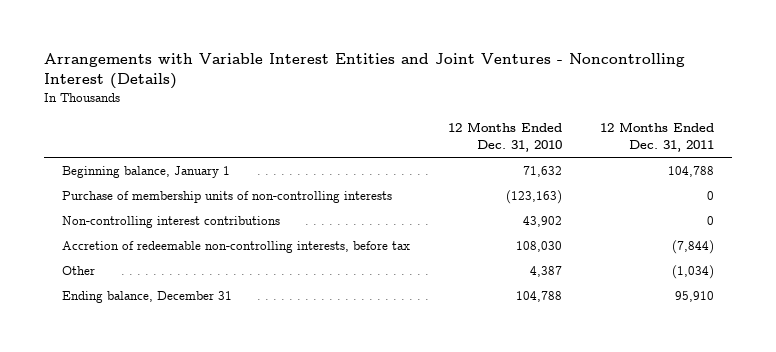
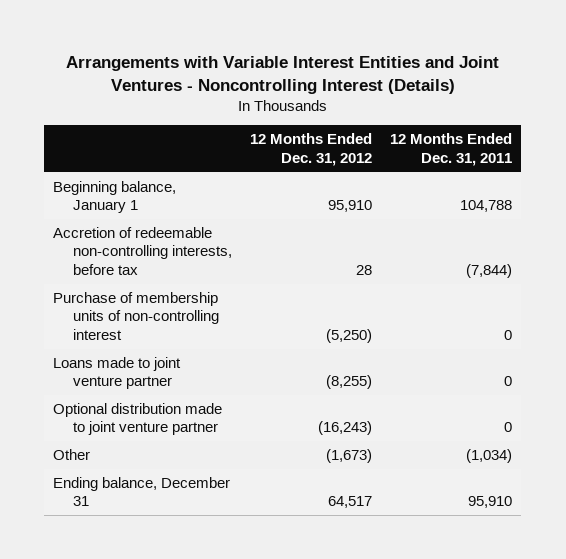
[447,122,562,153] 12 Months Ended Dec. 31, 2010 -> none
none -> [250,133,373,166] 12 Months Ended Dec. 31, 2012
[62,190,393,203] Purchase of membership units of non-controlling interests -> none
[62,215,281,228] Non-controlling interest contributions -> none
none -> [53,292,220,340] Purchase of membership units of non-controlling interest
none -> [53,357,182,390] Loans made to joint venture partner
none -> [53,403,223,436] Optional distribution made to joint venture partner

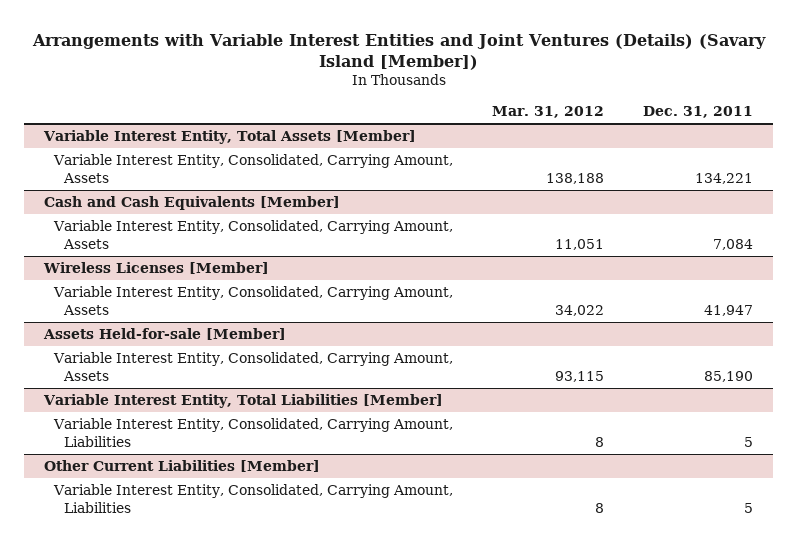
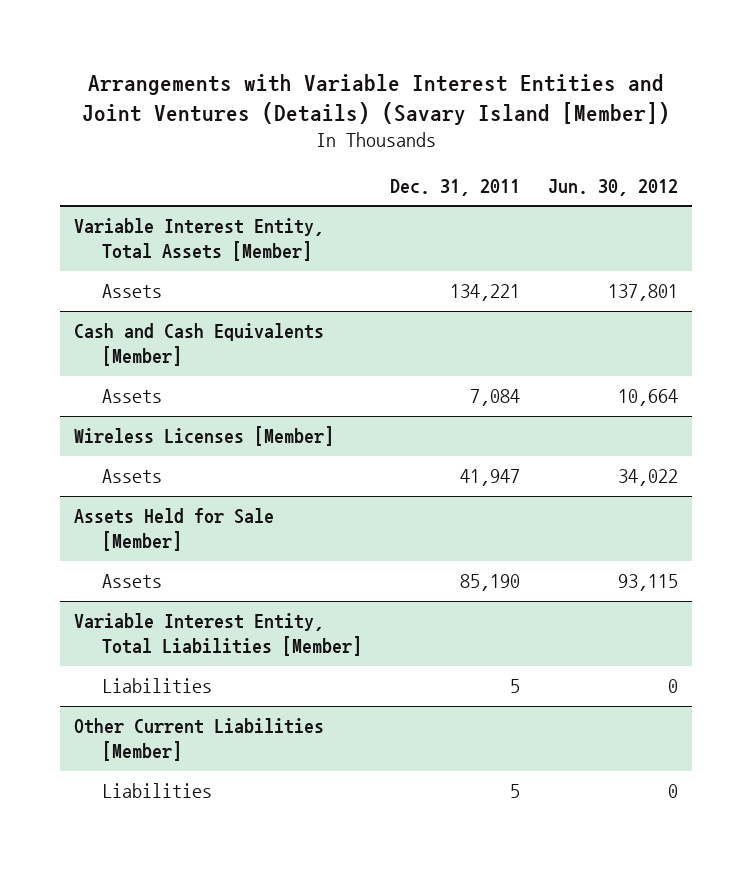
[492,106,605,119] Mar. 31, 2012 -> none
none -> [547,178,678,196] Jun. 30, 2012
[52,154,453,183] Variable Interest Entity, Consolidated, Carrying Amount, Assets -> [102,284,163,299] Assets
[52,220,453,249] Variable Interest Entity, Consolidated, Carrying Amount, Assets -> [102,389,163,404] Assets
[52,286,453,315] Variable Interest Entity, Consolidated, Carrying Amount, Assets -> [102,469,163,484] Assets
[42,328,286,341] Assets Held-for-sale [Member] -> [73,508,274,552] Assets Held for Sale [Member]
[52,352,453,381] Variable Interest Entity, Consolidated, Carrying Amount, Assets -> [102,574,163,589] Assets
[52,418,453,447] Variable Interest Entity, Consolidated, Carrying Amount, Liabilities -> [102,678,213,694] Liabilities
[52,484,453,513] Variable Interest Entity, Consolidated, Carrying Amount, Liabilities -> [102,783,213,799] Liabilities

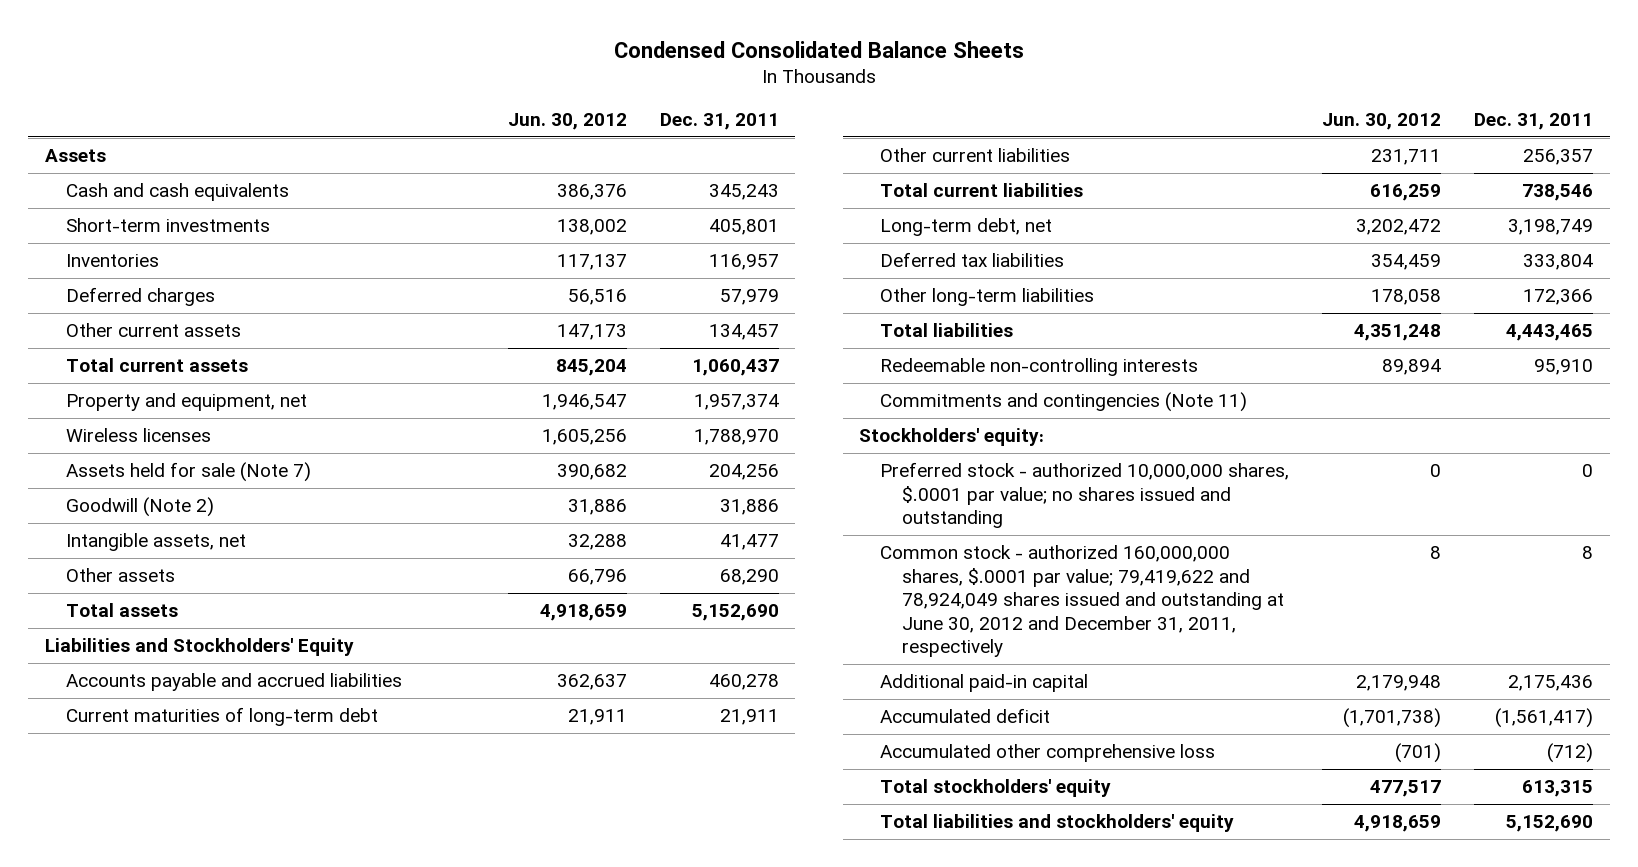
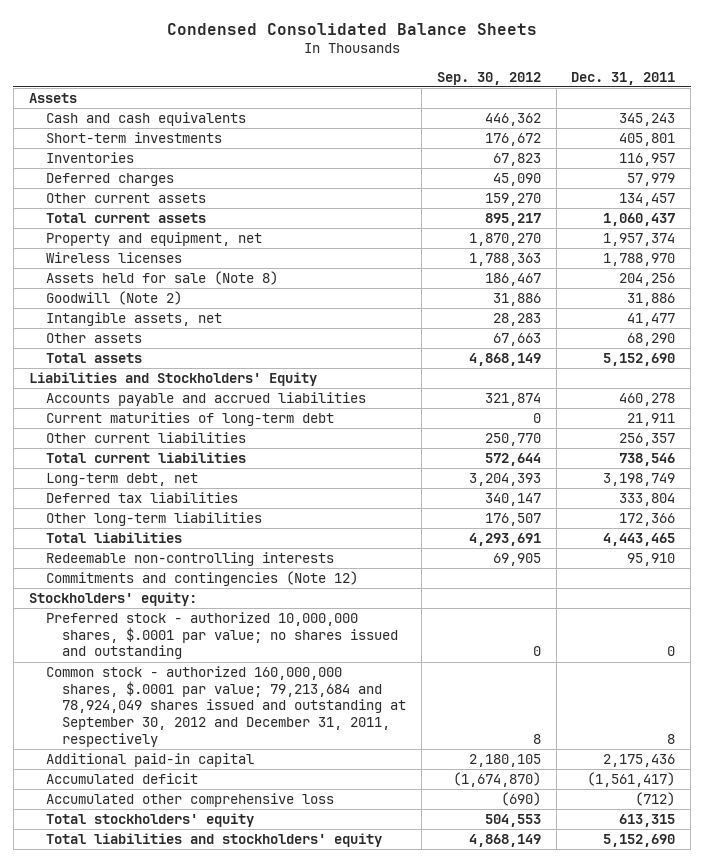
[507,113,627,131] Jun. 30, 2012 -> none
none -> [436,71,541,85] Sep. 30, 2012
[65,462,311,483] Assets held for sale (Note 7) -> [45,271,278,286] Assets held for sale (Note 8)
[880,392,1248,413] Commitments and contingencies (Note 11) -> [45,571,358,587] Commitments and contingencies (Note 12)
[880,545,1284,658] Common stock - authorized 160,000,000 shares, $.0001 par value; 79,419,622 and 78,924,049 shares issued and outstanding at June 30, 2012 and December 31, 2011, respectively -> [45,666,407,747] Common stock - authorized 160,000,000 shares, $.0001 par value; 79,213,684 and 78,924,049 shares issued and outstanding at September 30, 2012 and December 31, 2011, respectively

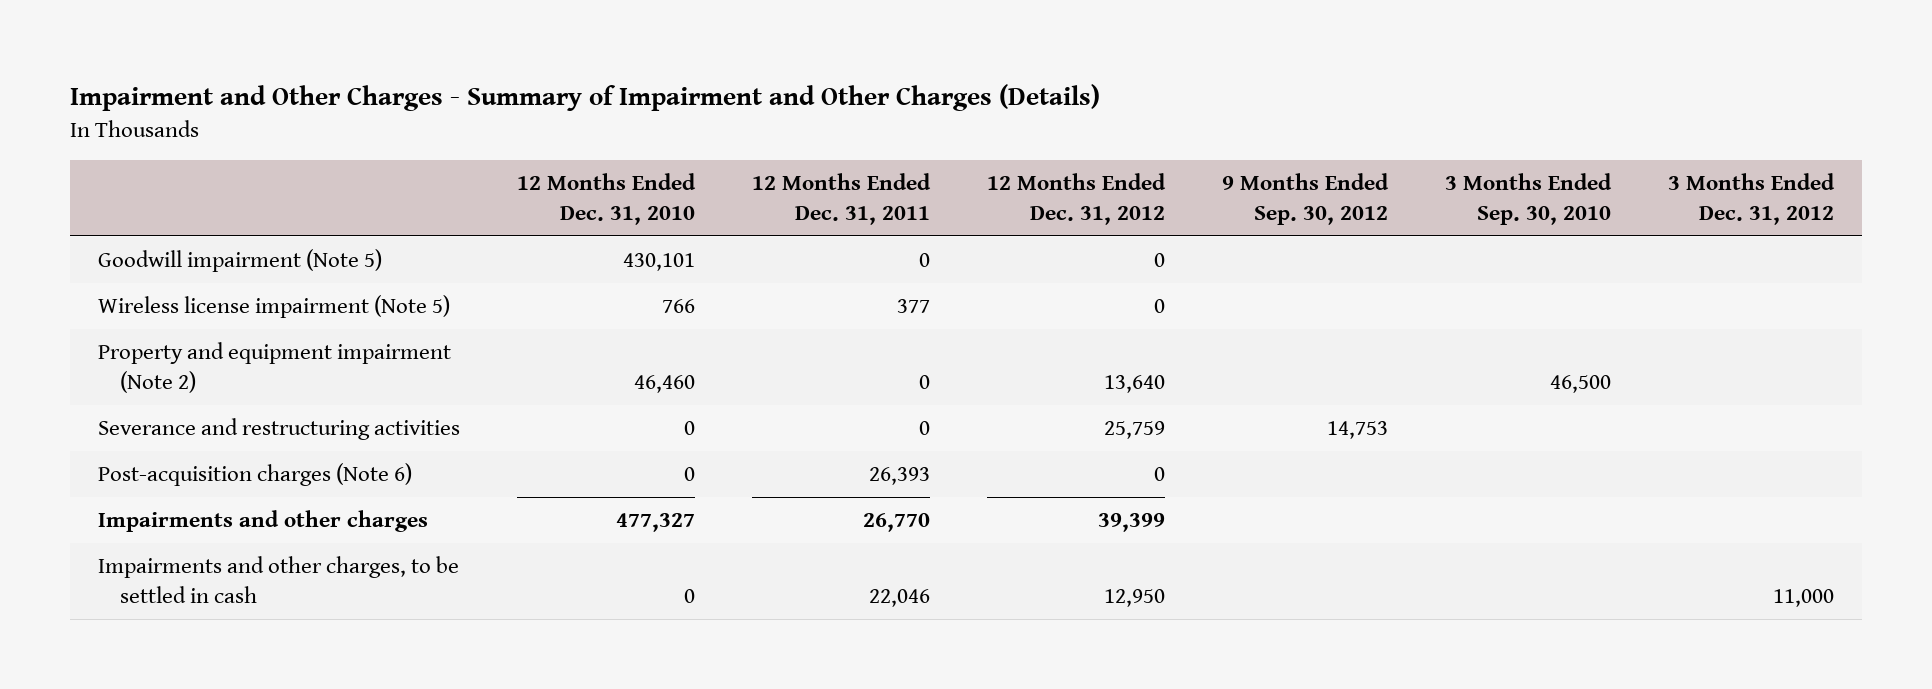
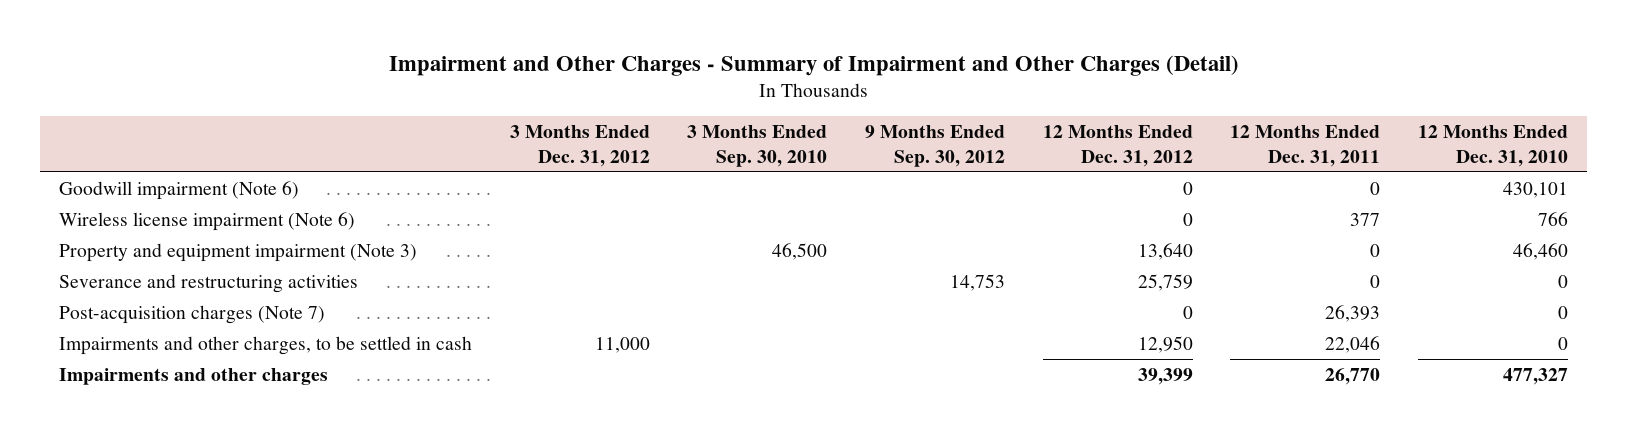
[69,84,1100,112] Impairment and Other Charges - Summary of Impairment and Other Charges (Details) -> [388,54,1239,76] Impairment and Other Charges - Summary of Impairment and Other Charges (Detail)
[98,249,383,273] Goodwill impairment (Note 5) -> [59,180,300,200] Goodwill impairment (Note 6)
[98,295,451,319] Wireless license impairment (Note 5) -> [59,211,356,231] Wireless license impairment (Note 6)
[98,342,452,393] Property and equipment impairment (Note 2) -> [59,242,418,262] Property and equipment impairment (Note 3)
[98,463,413,487] Post-acquisition charges (Note 6) -> [59,304,326,324] Post-acquisition charges (Note 7)
[98,510,429,533] Impairments and other charges -> [59,367,329,385] Impairments and other charges

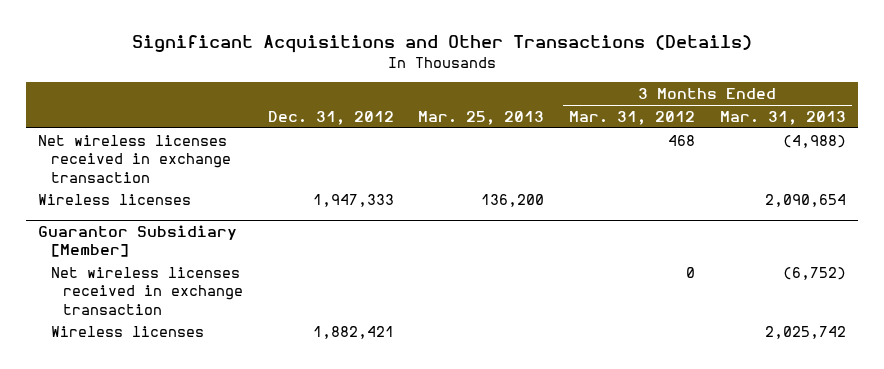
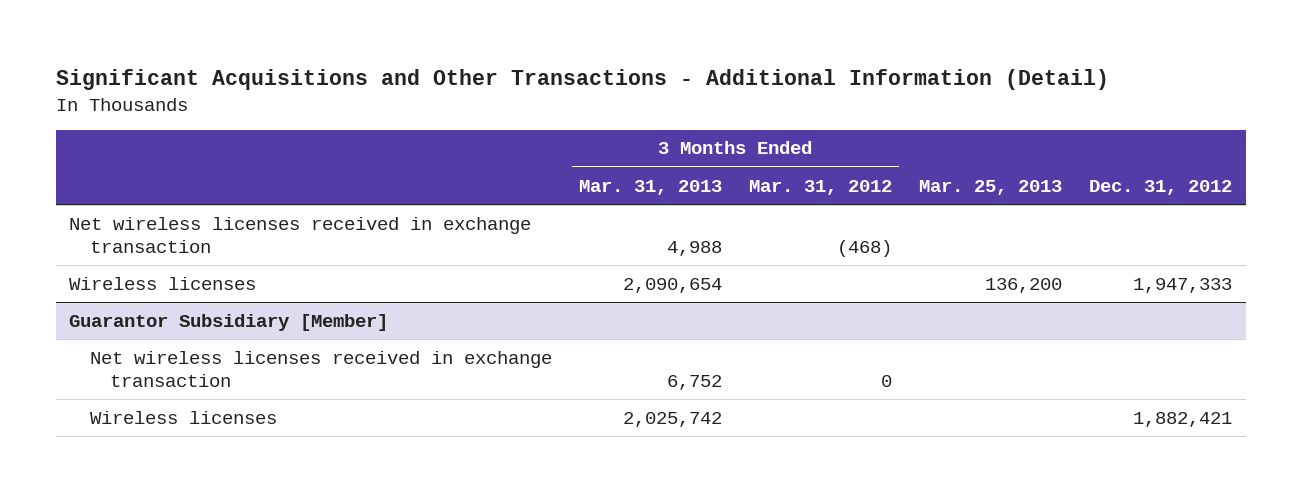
[131,35,752,54] Significant Acquisitions and Other Transactions (Details) -> [55,69,1109,91] Significant Acquisitions and Other Transactions - Additional Information (Detail)
[667,134,695,146] 468 -> [836,239,892,257] (468)
[782,134,846,148] (4,988) -> [666,240,722,256] 4,988
[782,266,846,280] (6,752) -> [666,374,722,390] 6,752

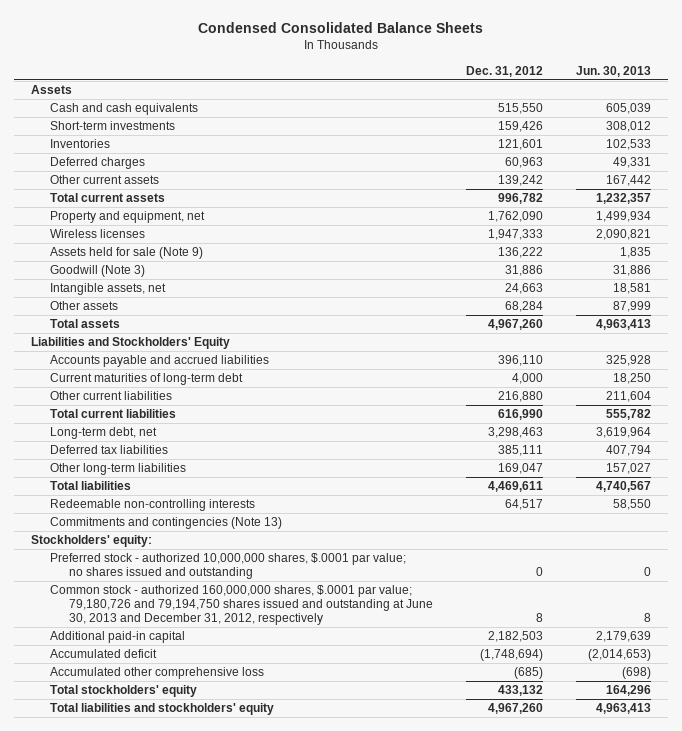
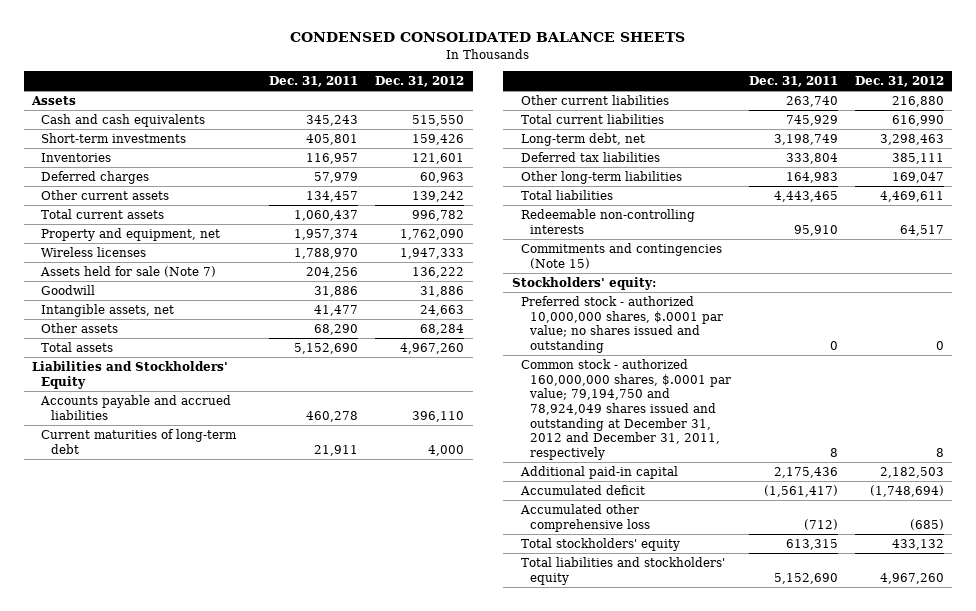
[198,22,484,34] Condensed Consolidated Balance Sheets -> [289,32,685,43] CONDENSED CONSOLIDATED BALANCE SHEETS
[576,65,652,77] Jun. 30, 2013 -> none
none -> [268,76,358,88] Dec. 31, 2011
[49,247,203,260] Assets held for sale (Note 9) -> [40,266,217,278] Assets held for sale (Note 7)
[49,265,145,278] Goodwill (Note 3) -> [41,285,96,296] Goodwill
[49,517,282,530] Commitments and contingencies (Note 13) -> [521,243,723,269] Commitments and contingencies (Note 15)
[49,585,433,626] Common stock - authorized 160,000,000 shares, $.0001 par value; 79,180,726 and 79,194,750 shares issued and outstanding at June 30, 2013 and December 31, 2012, respectively -> [521,359,732,460] Common stock - authorized 160,000,000 shares, $.0001 par value; 79,194,750 and 78,924,049 shares issued and outstanding at December 31, 2012 and December 31, 2011, respectively

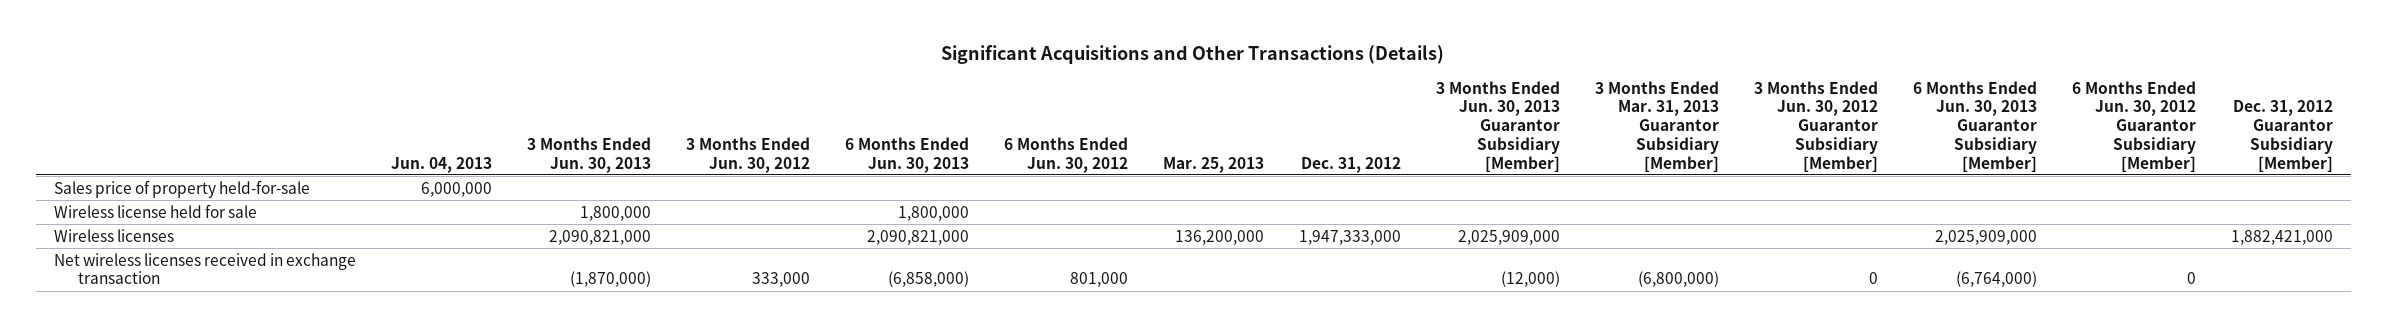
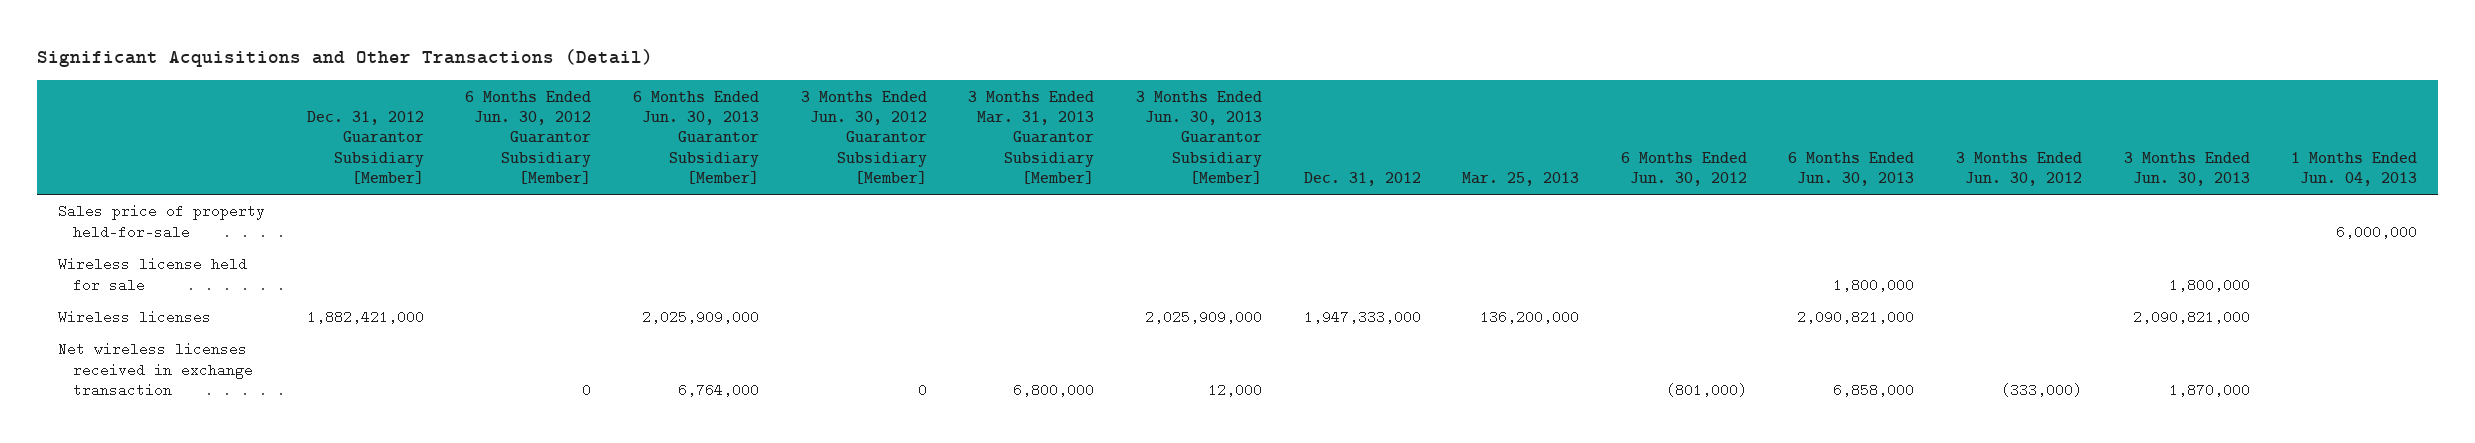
[941,45,1445,65] Significant Acquisitions and Other Transactions (Details) -> [37,49,654,68] Significant Acquisitions and Other Transactions (Detail)
[390,156,492,173] Jun. 04, 2013 -> none
none -> [2291,151,2418,187] 1 Months Ended Jun. 04, 2013
[569,271,651,288] (1,870,000) -> [2168,383,2250,398] 1,870,000
[751,272,810,288] 333,000 -> [2001,383,2083,398] (333,000)
[887,271,969,288] (6,858,000) -> [1833,383,1915,398] 6,858,000
[1069,272,1128,288] 801,000 -> [1665,383,1747,398] (801,000)
[1500,271,1560,288] (12,000) -> [1207,383,1262,398] 12,000
[1637,271,1719,288] (6,800,000) -> [1013,383,1095,398] 6,800,000
[1955,271,2037,288] (6,764,000) -> [678,383,760,398] 6,764,000

